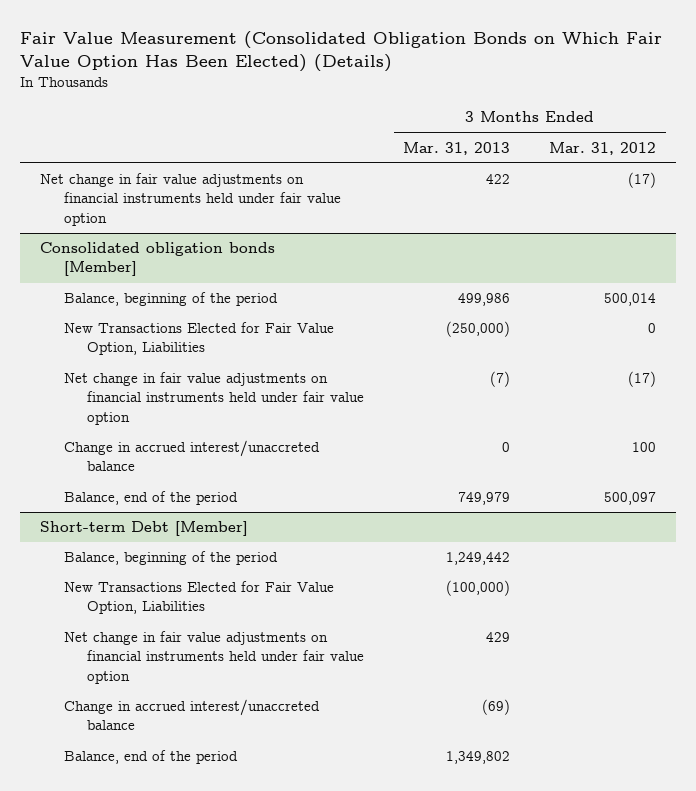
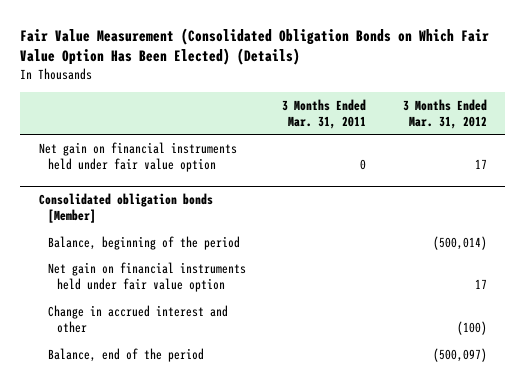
[403,141,511,155] Mar. 31, 2013 -> none
none -> [282,98,367,129] 3 Months Ended Mar. 31, 2011
[39,173,341,226] Net change in fair value adjustments on financial instruments held under fair value option -> [38,141,237,172] Net gain on financial instruments held under fair value option
[628,172,657,189] (17) -> [474,158,487,169] 17
[63,322,334,356] New Transactions Elected for Fair Value Option, Liabilities -> none
[39,521,248,537] Short-term Debt [Member] -> none
[63,551,278,566] Balance, beginning of the period -> none
[63,581,334,615] New Transactions Elected for Fair Value Option, Liabilities -> none
[63,631,365,684] Net change in fair value adjustments on financial instruments held under fair value option -> none
[63,699,320,731] Change in accrued interest/unaccreted balance -> none
[63,750,238,765] Balance, end of the period -> none
[604,293,657,307] 500,014 -> [432,235,487,250] (500,014)
[63,372,365,425] Net change in fair value adjustments on financial instruments held under fair value option -> [47,261,246,292] Net gain on financial instruments held under fair value option
[628,371,657,388] (17) -> [474,278,487,289] 17
[63,440,320,472] Change in accrued interest/unaccreted balance -> [47,304,228,333] Change in accrued interest and other
[632,442,657,453] 100 -> [456,320,487,335] (100)
[604,492,657,506] 500,097 -> [432,347,487,362] (500,097)

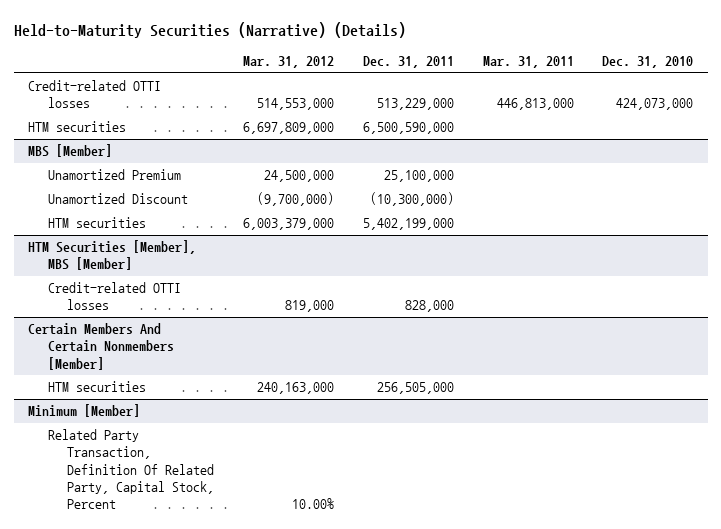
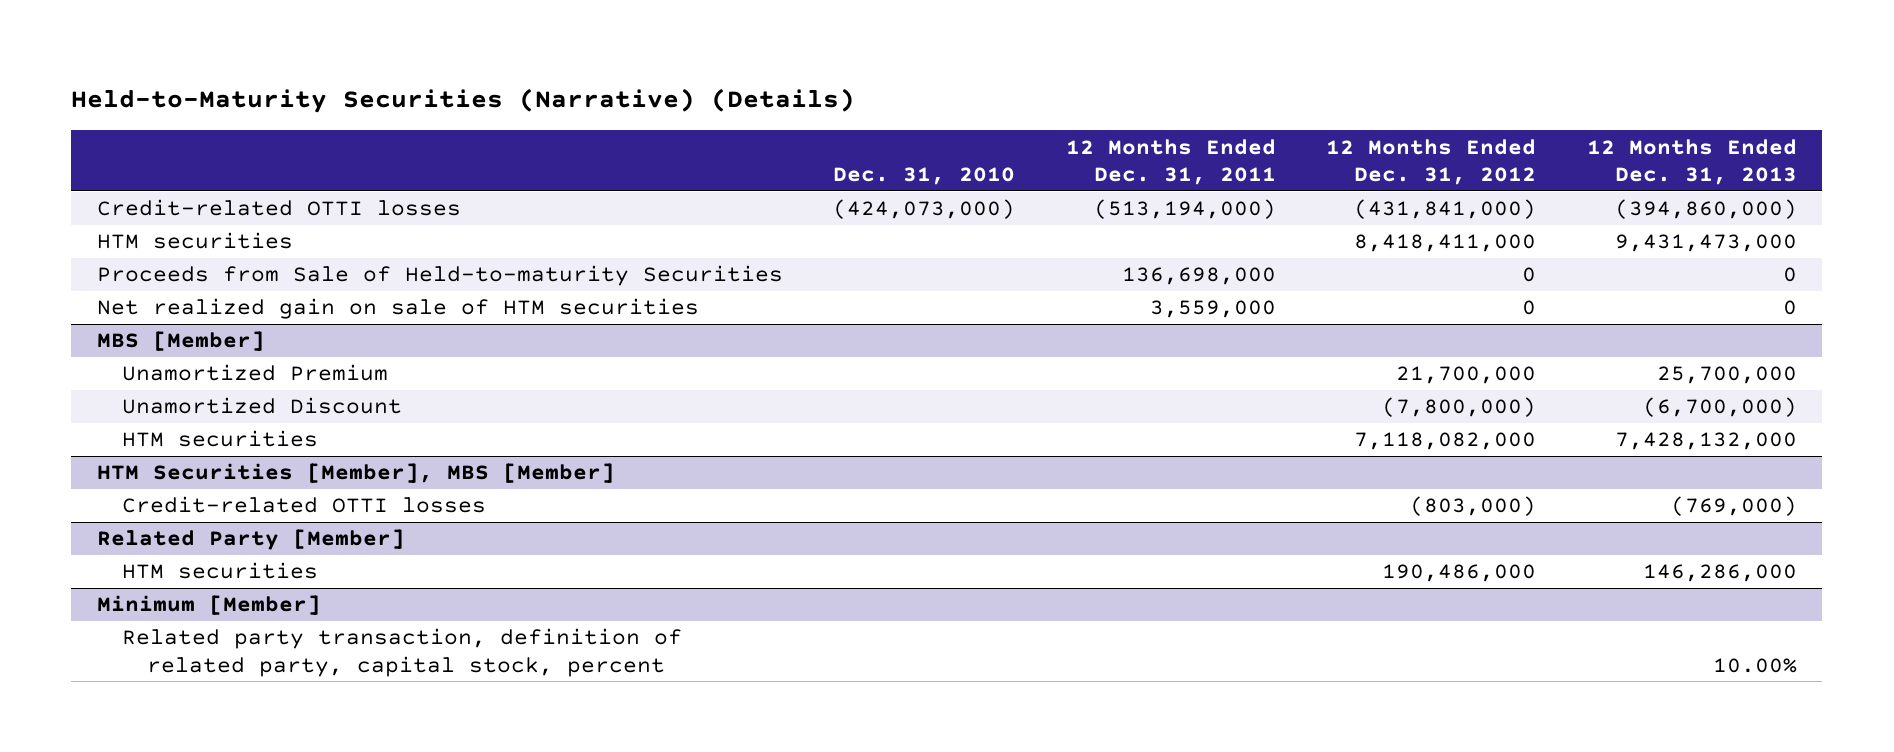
[243,56,335,69] Mar. 31, 2012 -> none
[362,56,454,69] Dec. 31, 2011 -> none
[482,56,574,69] Mar. 31, 2011 -> none
none -> [1065,138,1276,185] 12 Months Ended Dec. 31, 2011
none -> [1326,138,1537,185] 12 Months Ended Dec. 31, 2012
none -> [1587,138,1798,185] 12 Months Ended Dec. 31, 2013
[616,98,694,111] 424,073,000 -> [833,199,1016,220] (424,073,000)
none -> [96,265,783,287] Proceeds from Sale of Held-to-maturity Securities
none -> [96,298,699,320] Net realized gain on sale of HTM securities
[28,323,174,370] Certain Members And Certain Nonmembers [Member] -> none
[47,381,146,393] HTM securities -> none
none -> [96,529,405,551] Related Party [Member]
none -> [122,562,319,580] HTM securities
[47,429,215,509] Related Party Transaction, Definition Of Related Party, Capital Stock, Percent -> [122,628,683,677] Related party transaction, definition of related party, capital stock, percent

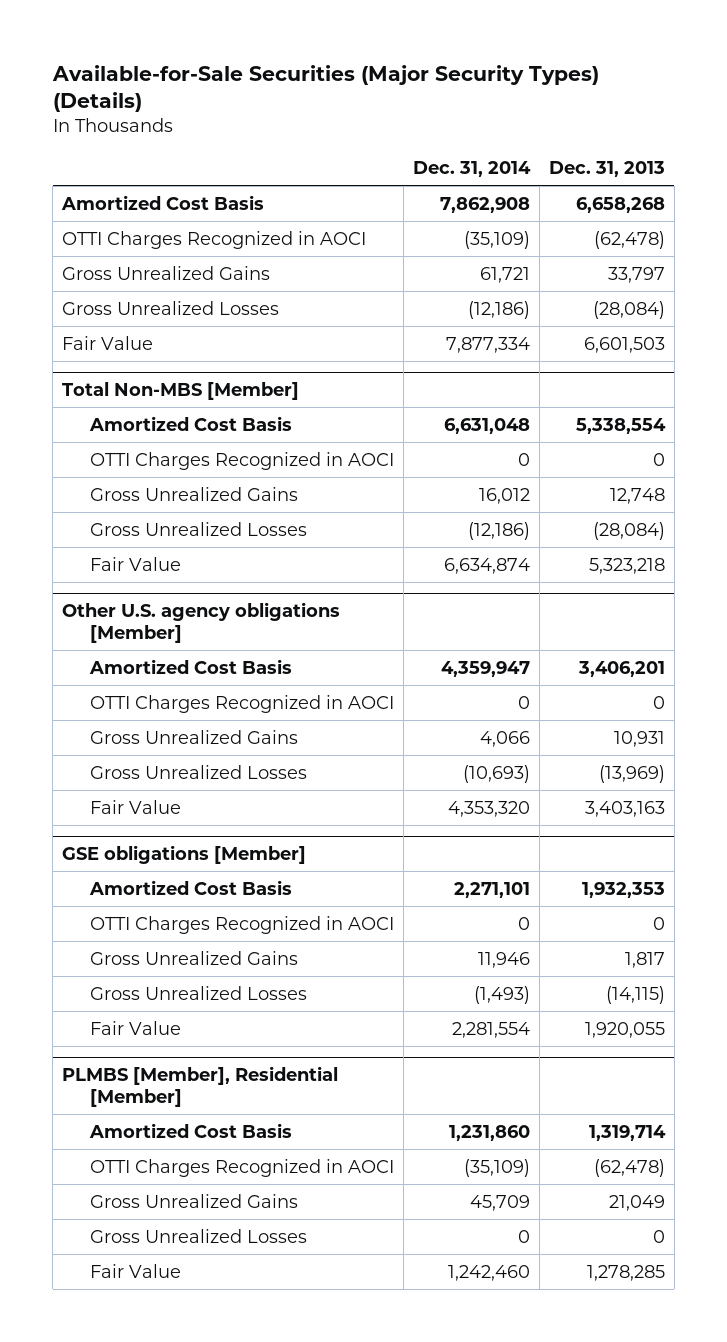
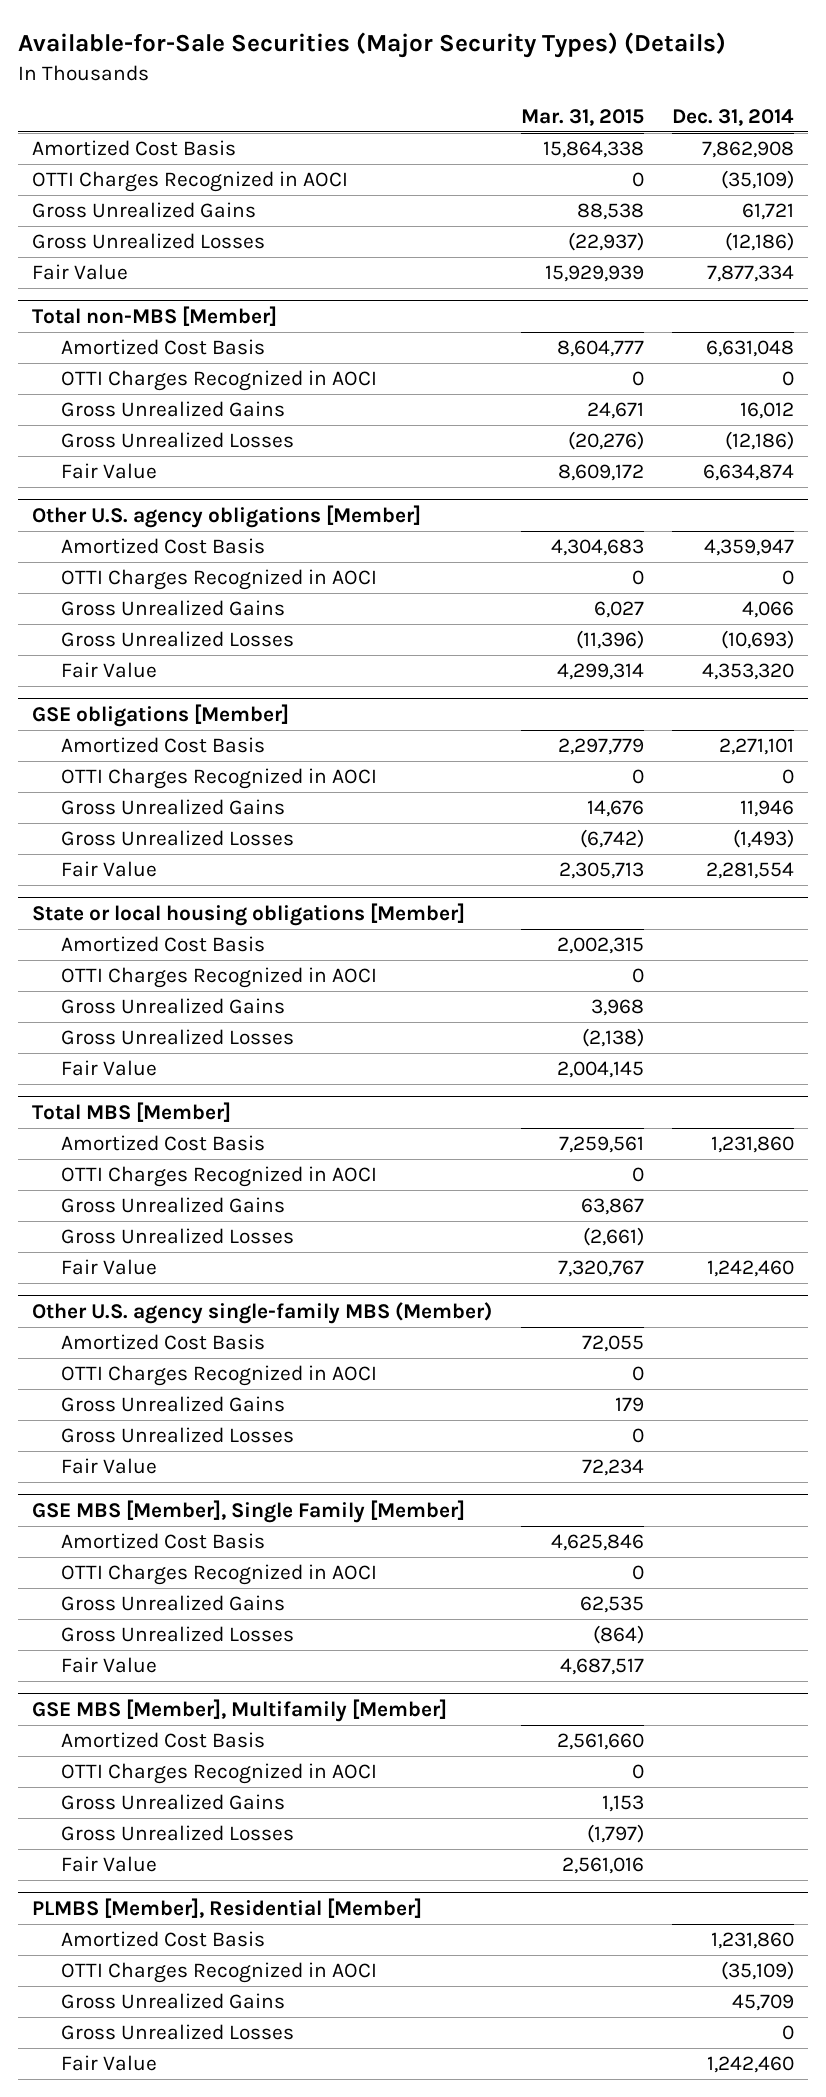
[548,160,665,177] Dec. 31, 2013 -> none
none -> [520,108,644,126] Mar. 31, 2015
[62,381,300,400] Total Non-MBS [Member] -> [32,305,278,326] Total non-MBS [Member]
none -> [32,902,466,926] State or local housing obligations [Member]
none -> [61,936,266,953] Amortized Cost Basis
none -> [61,967,378,989] OTTI Charges Recognized in AOCI
none -> [61,998,286,1015] Gross Unrealized Gains
none -> [61,1029,295,1046] Gross Unrealized Losses
none -> [61,1060,158,1077] Fair Value
none -> [32,1101,232,1122] Total MBS [Member]
none -> [61,1135,266,1152] Amortized Cost Basis
none -> [61,1166,378,1188] OTTI Charges Recognized in AOCI
none -> [61,1197,286,1214] Gross Unrealized Gains
none -> [61,1228,295,1245] Gross Unrealized Losses
none -> [61,1259,158,1276] Fair Value
none -> [32,1301,493,1324] Other U.S. agency single-family MBS (Member)
none -> [61,1334,266,1351] Amortized Cost Basis
none -> [61,1365,378,1387] OTTI Charges Recognized in AOCI
none -> [61,1396,286,1413] Gross Unrealized Gains
none -> [61,1427,295,1444] Gross Unrealized Losses
none -> [61,1458,158,1475] Fair Value
none -> [32,1499,466,1523] GSE MBS [Member], Single Family [Member]
none -> [61,1533,266,1550] Amortized Cost Basis
none -> [61,1564,378,1586] OTTI Charges Recognized in AOCI
none -> [61,1595,286,1612] Gross Unrealized Gains
none -> [61,1626,295,1643] Gross Unrealized Losses
none -> [61,1657,158,1674] Fair Value
none -> [32,1698,448,1722] GSE MBS [Member], Multifamily [Member]
none -> [61,1732,266,1749] Amortized Cost Basis
none -> [61,1763,378,1785] OTTI Charges Recognized in AOCI
none -> [61,1794,286,1811] Gross Unrealized Gains
none -> [61,1825,295,1842] Gross Unrealized Losses
none -> [61,1856,158,1873] Fair Value

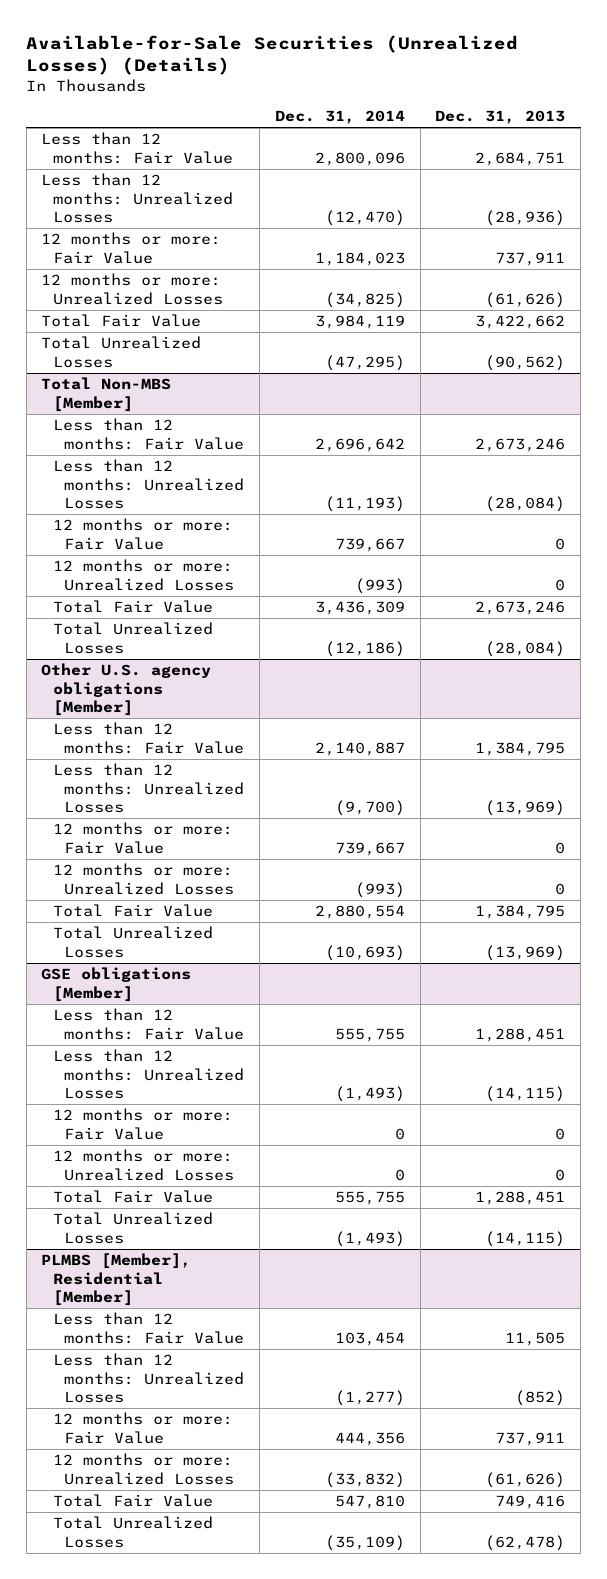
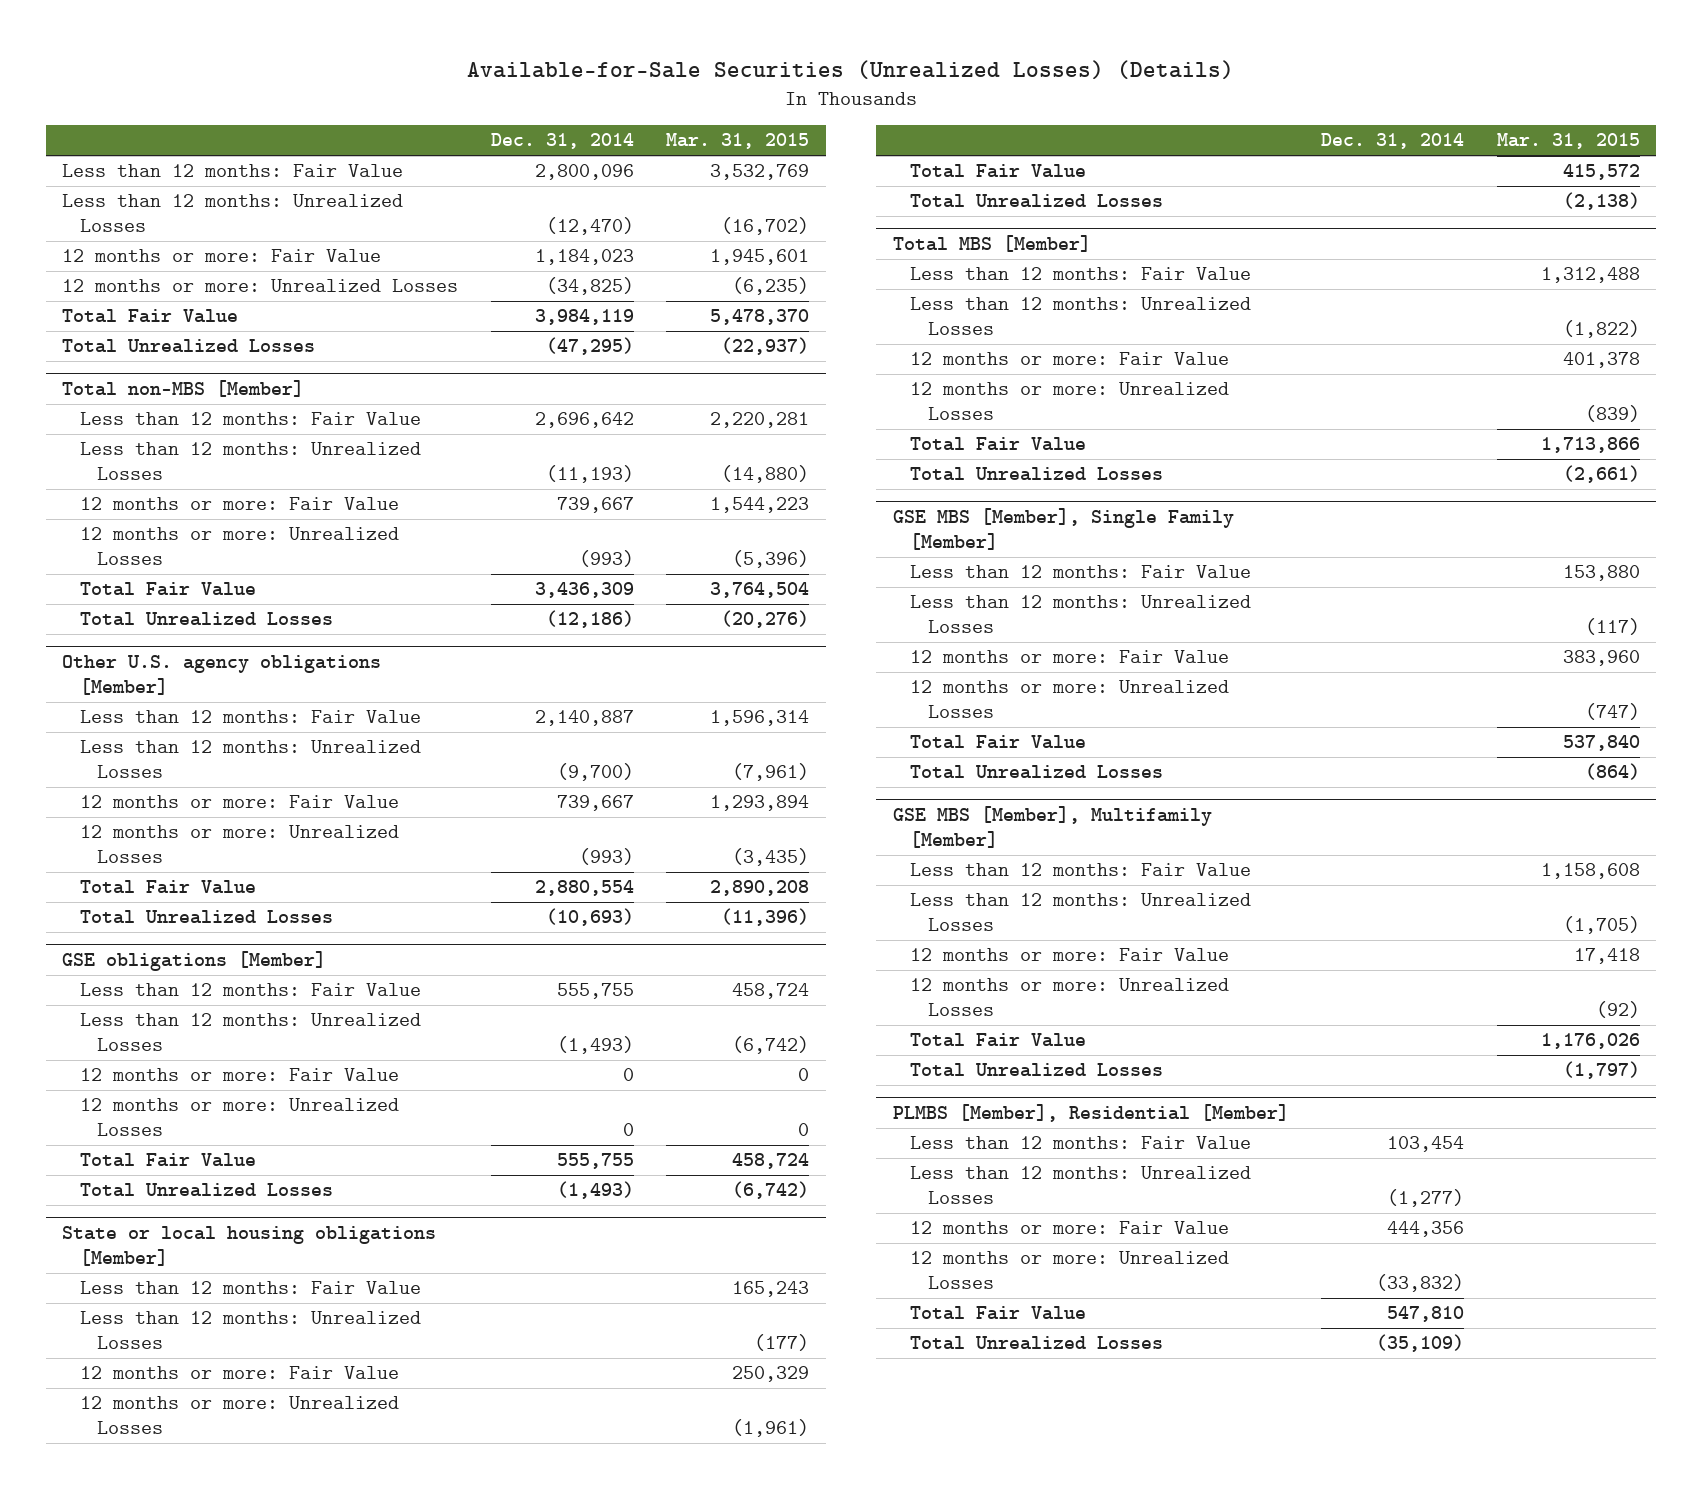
[435,110,566,125] Dec. 31, 2013 -> none
none -> [666,133,810,150] Mar. 31, 2015
[41,377,172,412] Total Non-MBS [Member] -> [62,379,305,397] Total non-MBS [Member]
none -> [62,1225,437,1266] State or local housing obligations [Member]
none -> [79,1281,421,1295] Less than 12 months: Fair Value
none -> [79,1311,421,1350] Less than 12 months: Unrealized Losses
none -> [79,1366,399,1380] 12 months or more: Fair Value
none -> [79,1396,399,1435] 12 months or more: Unrealized Losses
none -> [910,164,1087,179] Total Fair Value
none -> [910,194,1164,209] Total Unrealized Losses
none -> [892,234,1091,252] Total MBS [Member]
none -> [910,267,1252,281] Less than 12 months: Fair Value
none -> [910,297,1252,336] Less than 12 months: Unrealized Losses
none -> [910,352,1230,366] 12 months or more: Fair Value
none -> [910,382,1230,421] 12 months or more: Unrealized Losses
none -> [910,437,1087,452] Total Fair Value
none -> [910,467,1164,482] Total Unrealized Losses
none -> [892,507,1234,550] GSE MBS [Member], Single Family [Member]
none -> [910,565,1252,579] Less than 12 months: Fair Value
none -> [910,595,1252,634] Less than 12 months: Unrealized Losses
none -> [910,650,1230,664] 12 months or more: Fair Value
none -> [910,680,1230,719] 12 months or more: Unrealized Losses
none -> [910,735,1087,750] Total Fair Value
none -> [910,765,1164,780] Total Unrealized Losses
none -> [892,805,1212,848] GSE MBS [Member], Multifamily [Member]
none -> [910,863,1252,877] Less than 12 months: Fair Value
none -> [910,893,1252,932] Less than 12 months: Unrealized Losses
none -> [910,948,1230,962] 12 months or more: Fair Value
none -> [910,978,1230,1017] 12 months or more: Unrealized Losses
none -> [910,1033,1087,1048] Total Fair Value
none -> [910,1063,1164,1078] Total Unrealized Losses

